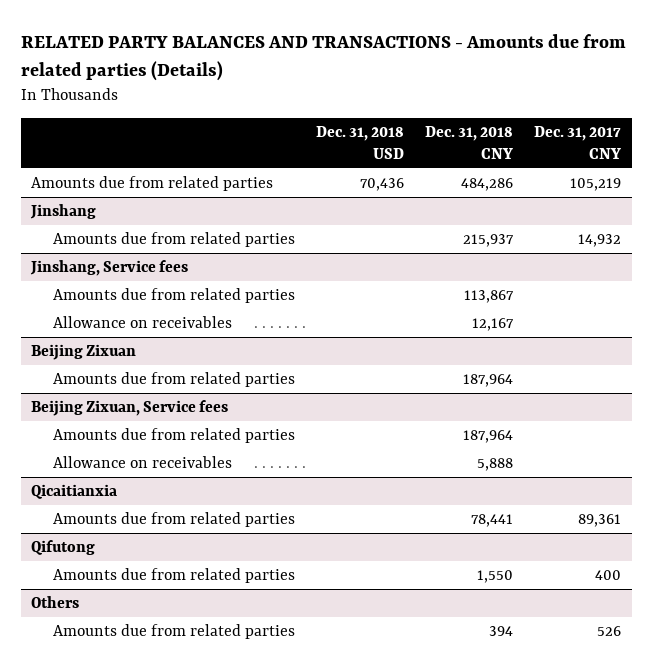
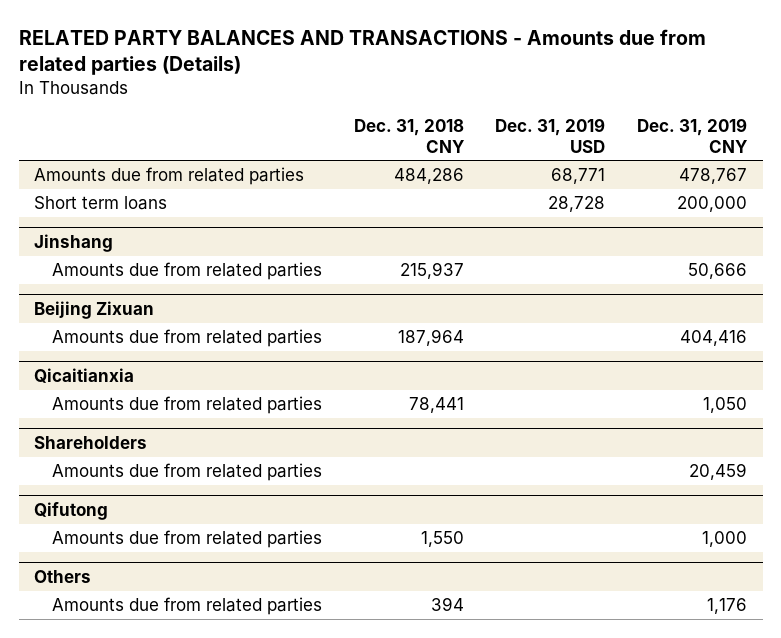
[316,125,405,160] Dec. 31, 2018 USD -> none
[534,125,622,160] Dec. 31, 2017 CNY -> none
none -> [495,117,606,153] Dec. 31, 2019 USD
none -> [636,117,748,153] Dec. 31, 2019 CNY
none -> [34,196,168,211] Short term loans
[30,259,189,276] Jinshang, Service fees -> none
[52,287,295,303] Amounts due from related parties -> none
[52,315,232,328] Allowance on receivables -> none
[31,399,229,416] Beijing Zixuan, Service fees -> none
[52,427,295,443] Amounts due from related parties -> none
[52,455,232,468] Allowance on receivables -> none
none -> [34,435,148,449] Shareholders
none -> [51,463,322,482] Amounts due from related parties

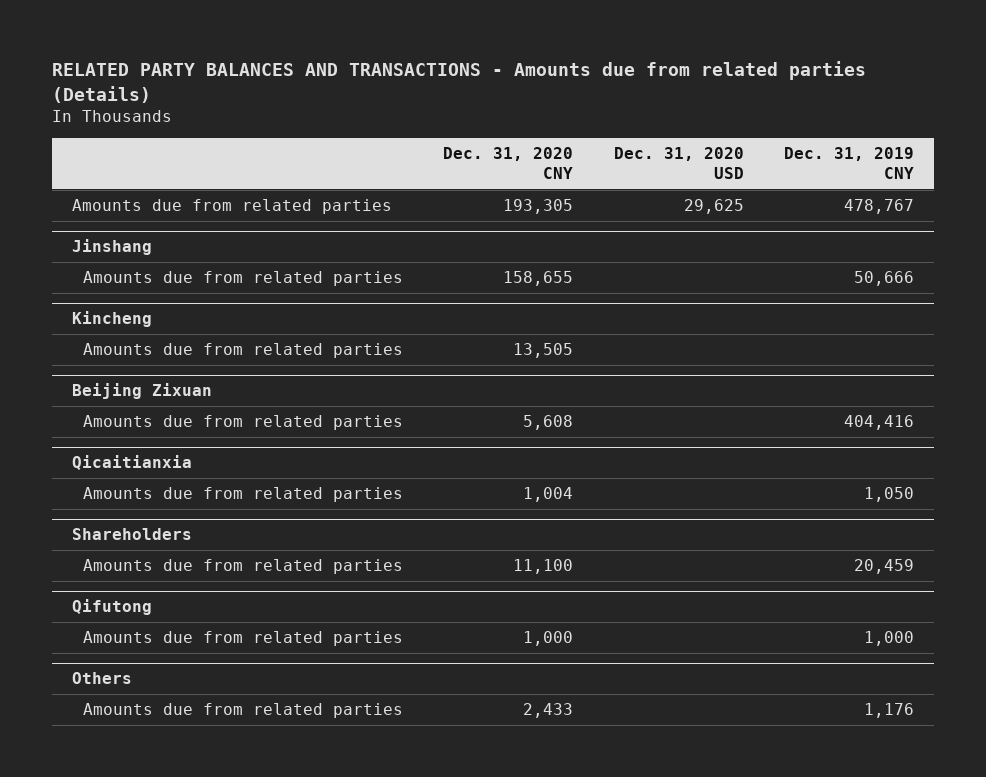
[353,118,465,153] Dec. 31, 2018 CNY -> none
[495,117,606,153] Dec. 31, 2019 USD -> none
none -> [443,146,574,179] Dec. 31, 2020 CNY
none -> [613,146,744,179] Dec. 31, 2020 USD
[34,196,168,211] Short term loans -> none
none -> [71,311,152,328] Kincheng
none -> [83,343,404,359] Amounts due from related parties

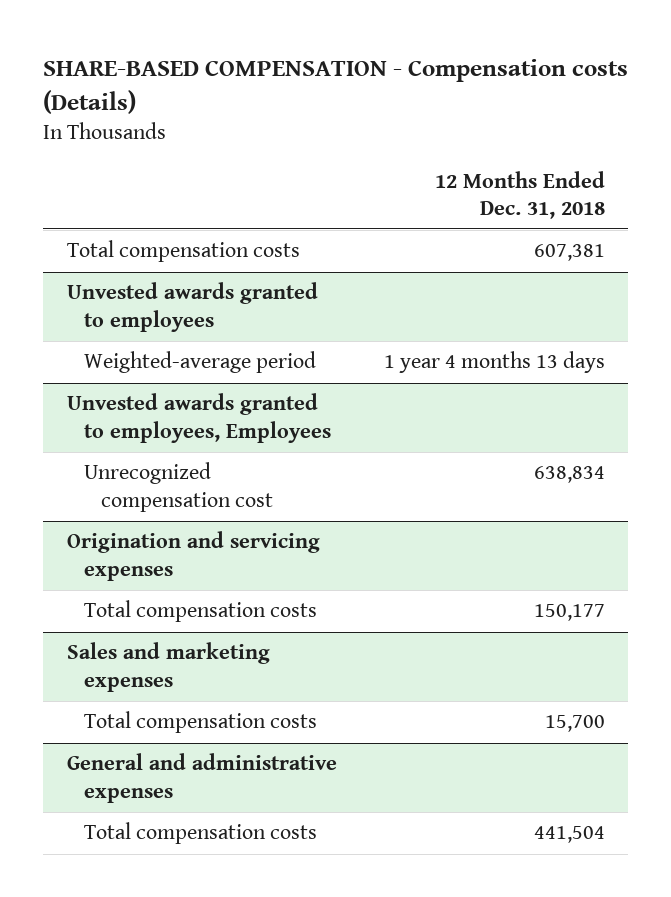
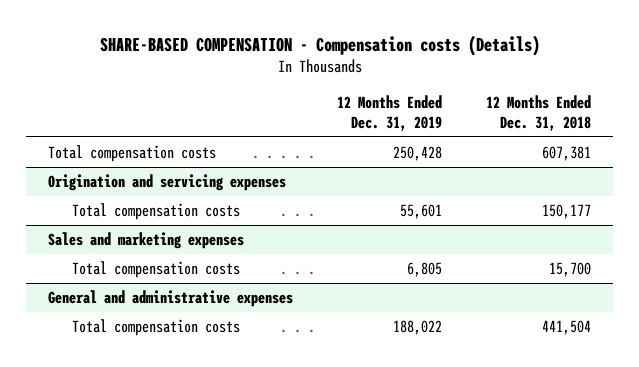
none -> [337,95,443,131] 12 Months Ended Dec. 31, 2019
[66,282,318,332] Unvested awards granted to employees -> none
[83,351,316,374] Weighted-average period -> none
[66,393,331,443] Unvested awards granted to employees, Employees -> none
[83,462,273,512] Unrecognized compensation cost -> none

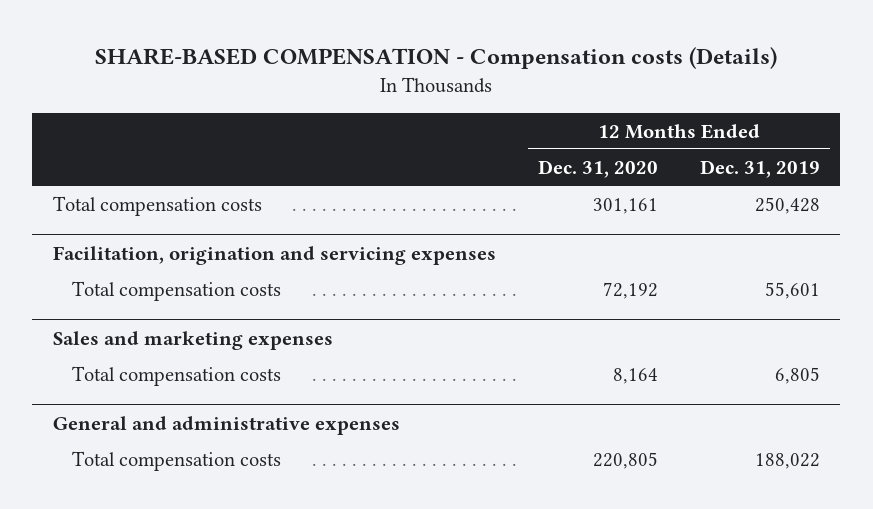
[485,95,591,131] 12 Months Ended Dec. 31, 2018 -> none
none -> [537,159,658,178] Dec. 31, 2020
[48,174,287,192] Origination and servicing expenses -> [53,245,497,265] Facilitation, origination and servicing expenses

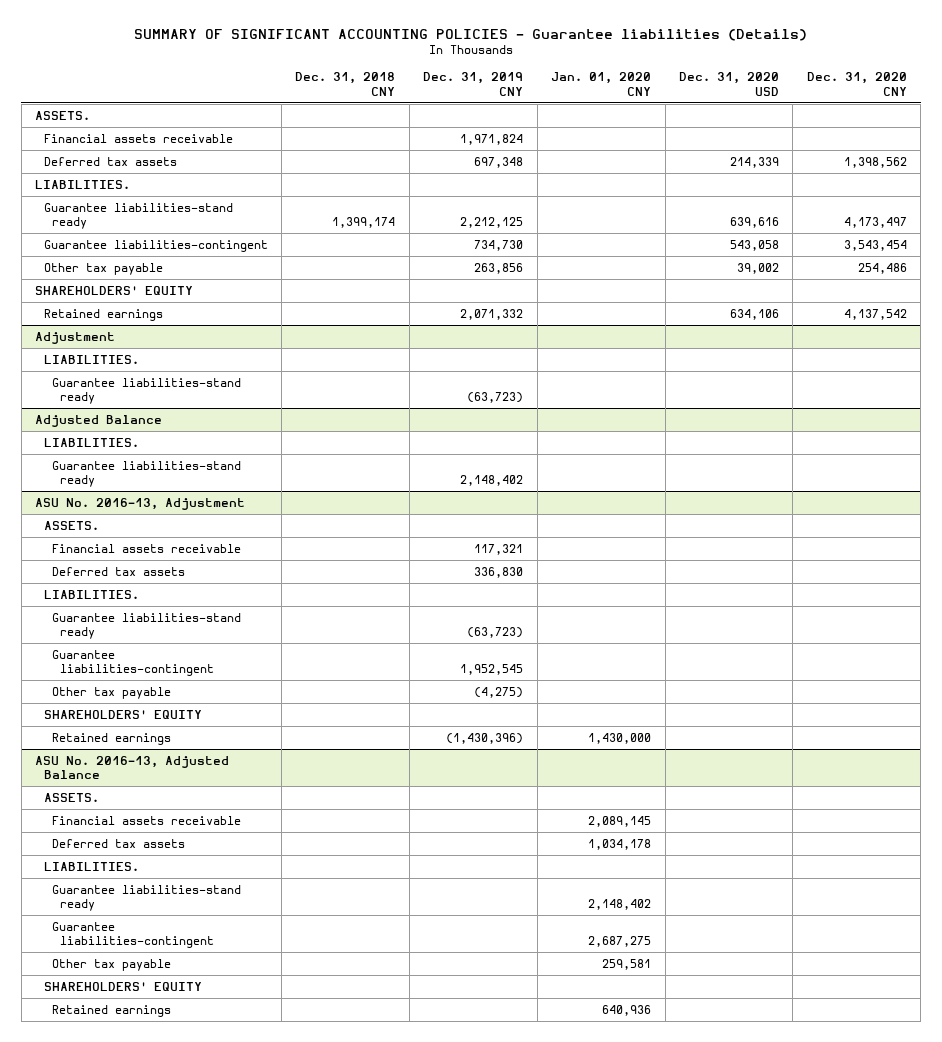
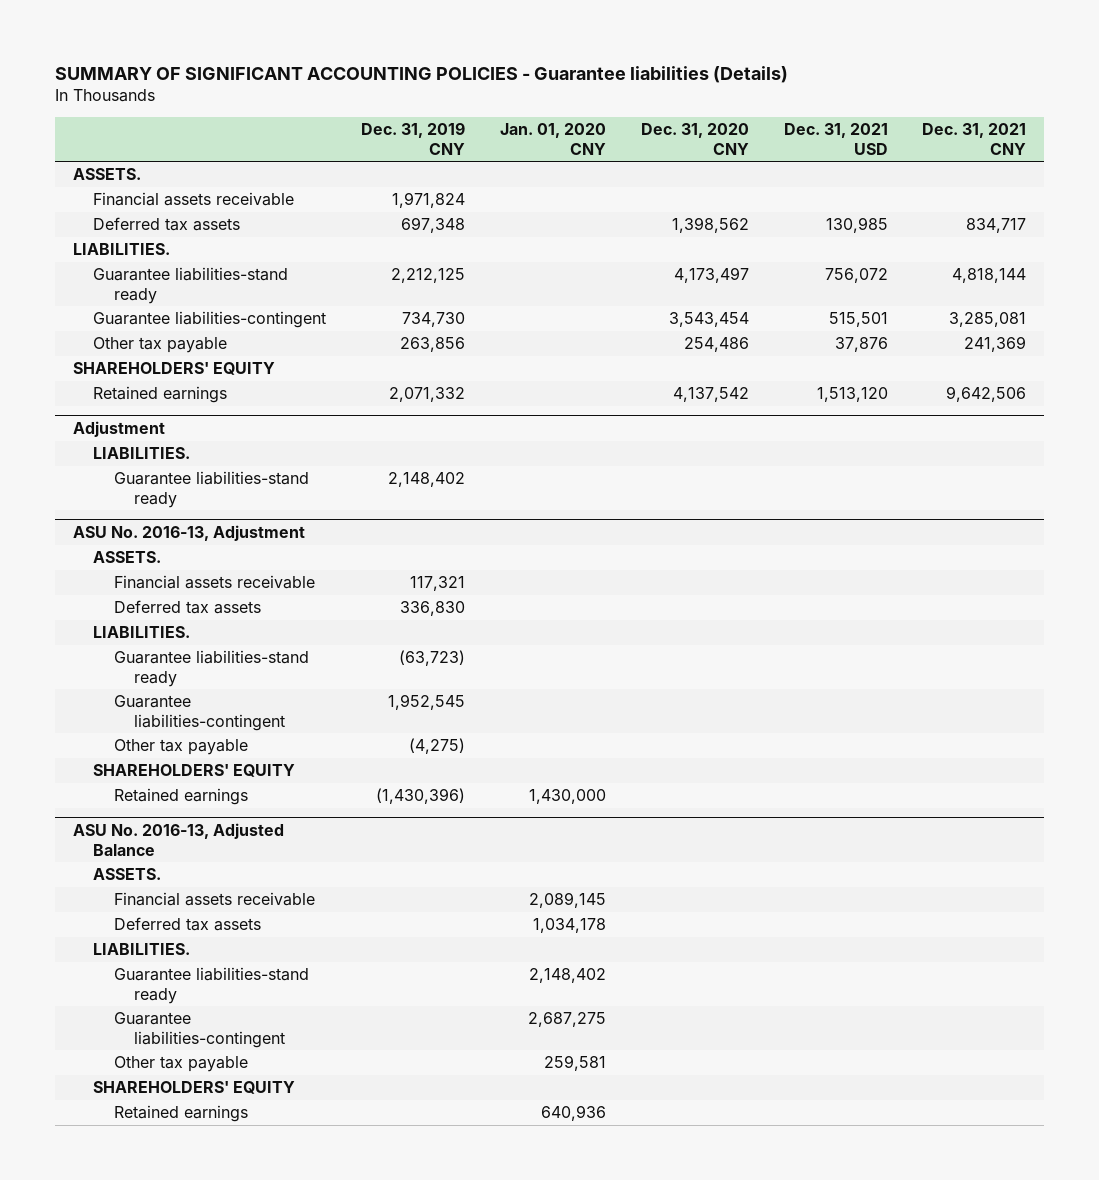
[295,72,396,96] Dec. 31, 2018 CNY -> none
[678,72,779,96] Dec. 31, 2020 USD -> none
none -> [783,123,888,155] Dec. 31, 2021 USD
none -> [922,123,1027,155] Dec. 31, 2021 CNY
[51,377,241,405] Guarantee liabilities-stand ready -> none
[35,414,163,427] Adjusted Balance -> none
[43,437,139,447] LIABILITIES. -> none

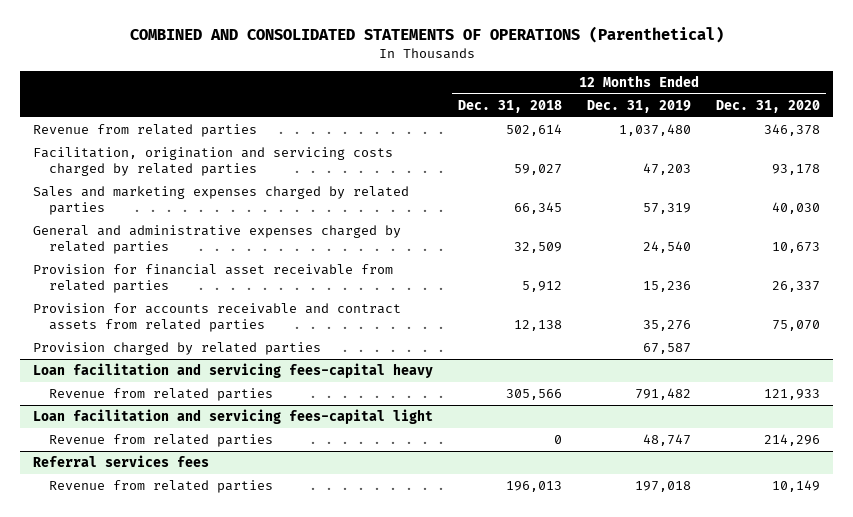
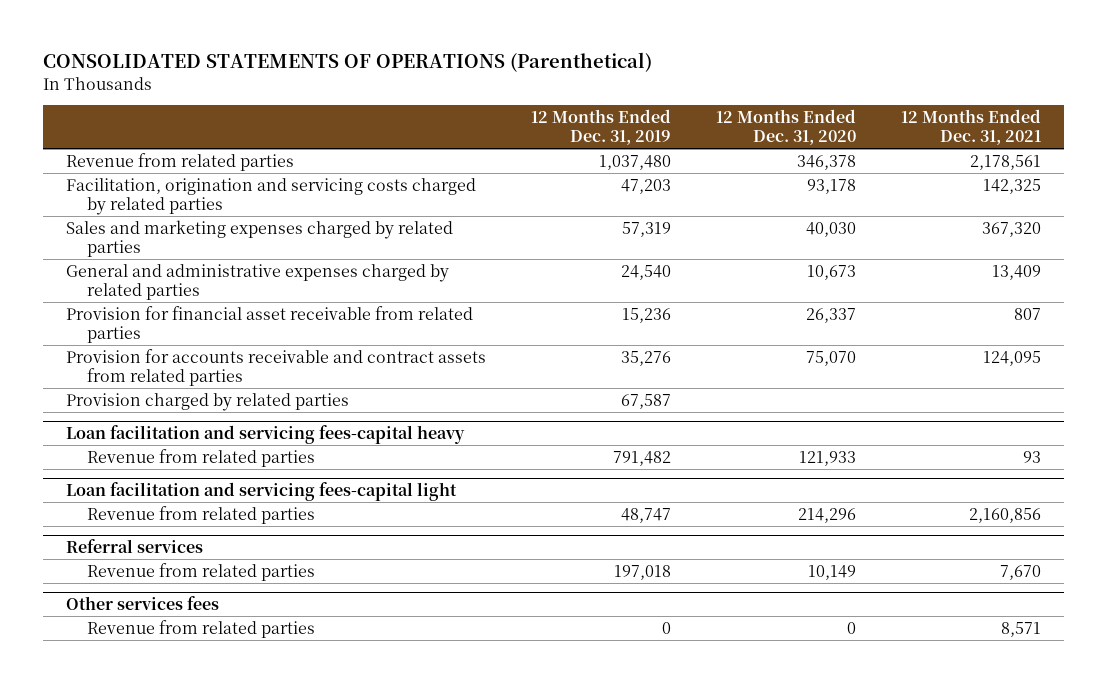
[129,26,724,44] COMBINED AND CONSOLIDATED STATEMENTS OF OPERATIONS (Parenthetical) -> [43,52,653,73] CONSOLIDATED STATEMENTS OF OPERATIONS (Parenthetical)
[458,99,563,113] Dec. 31, 2018 -> none
none -> [901,109,1042,145] 12 Months Ended Dec. 31, 2021
[32,454,209,467] Referral services fees -> [65,539,203,554] Referral services
none -> [65,596,219,611] Other services fees
none -> [86,619,315,638] Revenue from related parties

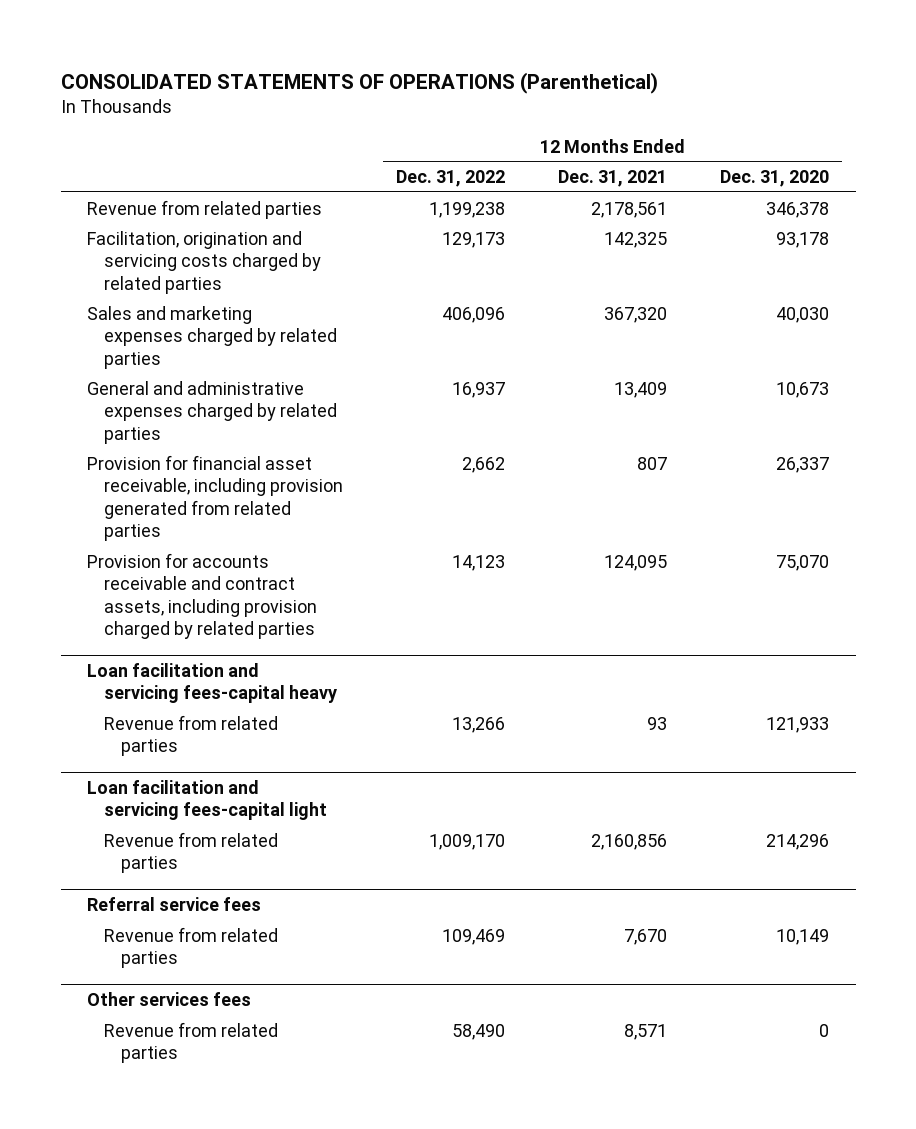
[530,109,671,145] 12 Months Ended Dec. 31, 2019 -> none
none -> [396,169,506,187] Dec. 31, 2022
[65,392,349,411] Provision charged by related parties -> none
[65,305,473,343] Provision for financial asset receivable from related parties -> [87,454,344,542] Provision for financial asset receivable, including provision generated from related parties
[65,348,486,386] Provision for accounts receivable and contract assets from related parties -> [87,552,318,640] Provision for accounts receivable and contract assets, including provision charged by related parties
[65,539,203,554] Referral services -> [87,896,262,911] Referral service fees

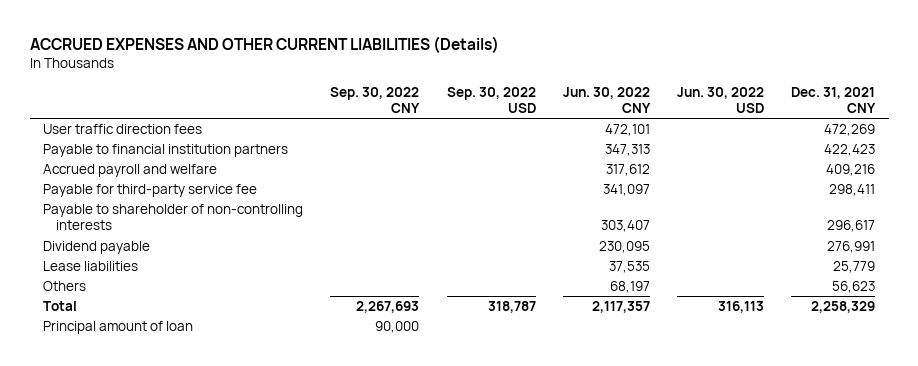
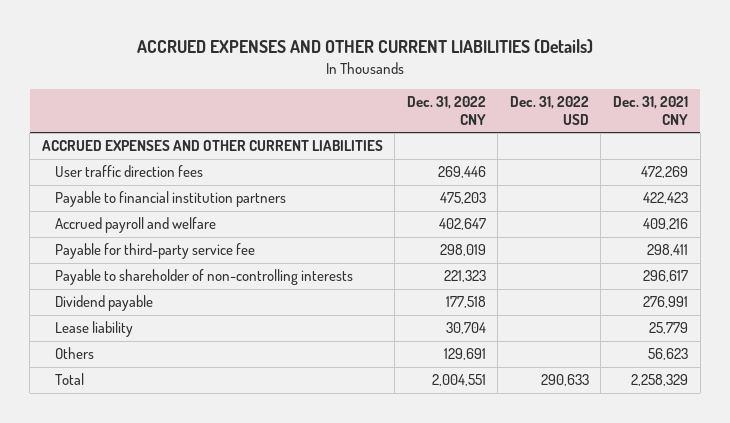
[330,86,421,114] Sep. 30, 2022 CNY -> none
[446,86,536,114] Sep. 30, 2022 USD -> none
[562,86,651,114] Jun. 30, 2022 CNY -> none
[676,86,764,114] Jun. 30, 2022 USD -> none
none -> [406,96,486,126] Dec. 31, 2022 CNY
none -> [509,96,589,126] Dec. 31, 2022 USD
none -> [41,140,383,152] ACCRUED EXPENSES AND OTHER CURRENT LIABILITIES
[43,260,139,271] Lease liabilities -> [55,321,134,338] Lease liability
[43,320,194,334] Principal amount of loan -> none

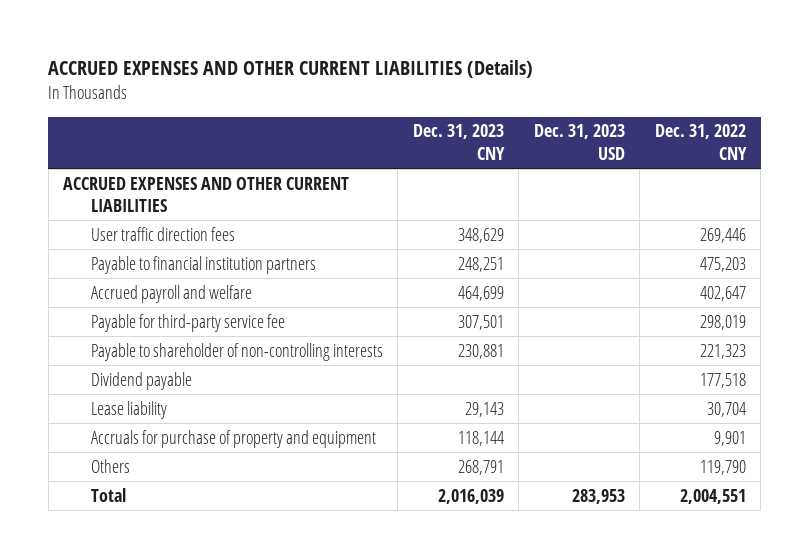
[509,96,589,126] Dec. 31, 2022 USD -> none
[612,96,688,126] Dec. 31, 2021 CNY -> none
none -> [412,124,505,160] Dec. 31, 2023 CNY
none -> [533,124,625,160] Dec. 31, 2023 USD
none -> [90,429,376,448] Accruals for purchase of property and equipment
[443,348,486,361] 129,691 -> [699,459,746,475] 119,790

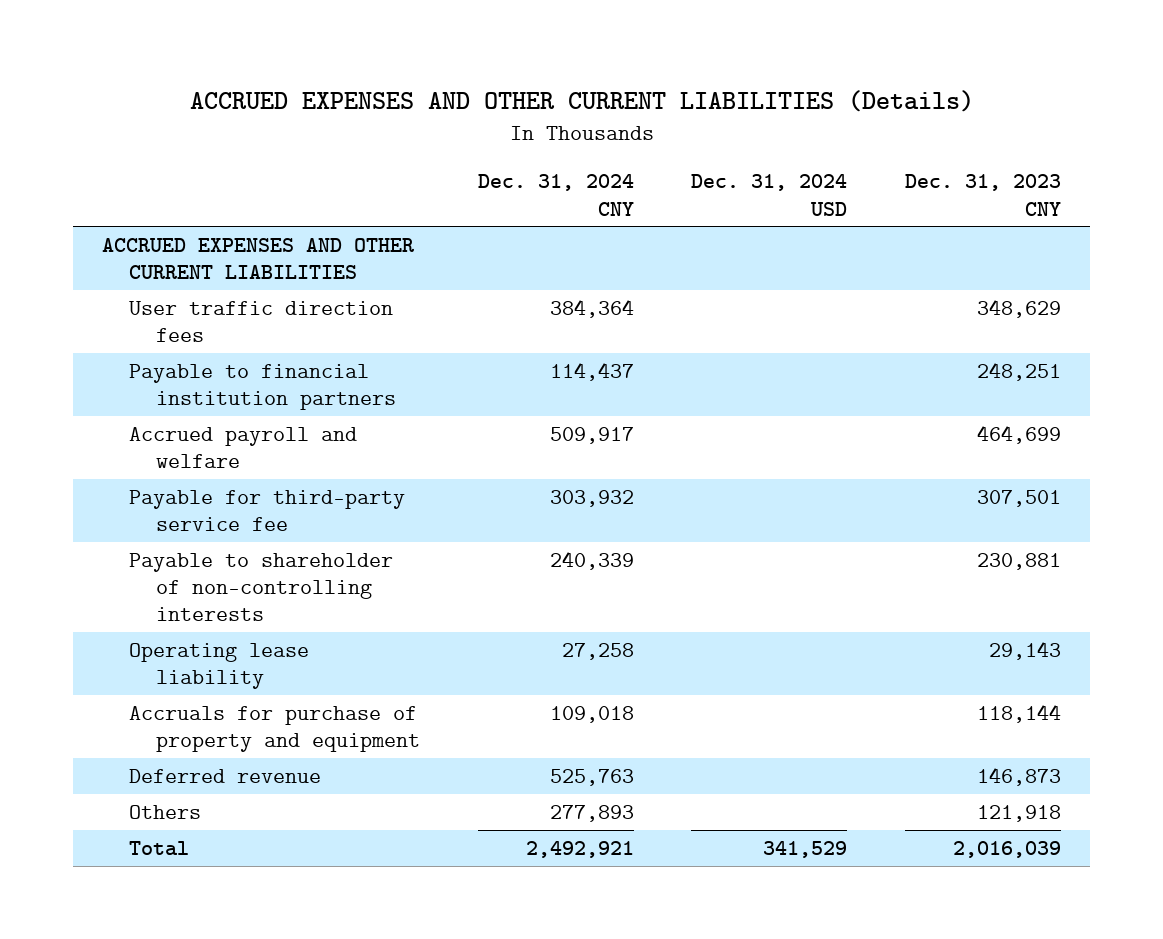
[533,124,625,160] Dec. 31, 2023 USD -> none
[654,124,747,160] Dec. 31, 2022 CNY -> none
none -> [477,174,634,216] Dec. 31, 2024 CNY
none -> [691,174,848,216] Dec. 31, 2024 USD
[90,371,192,390] Dividend payable -> none
[90,400,167,419] Lease liability -> [128,642,309,690] Operating lease liability
none -> [128,768,321,783] Deferred revenue
[457,459,504,475] 268,791 -> [976,804,1061,822] 121,918

